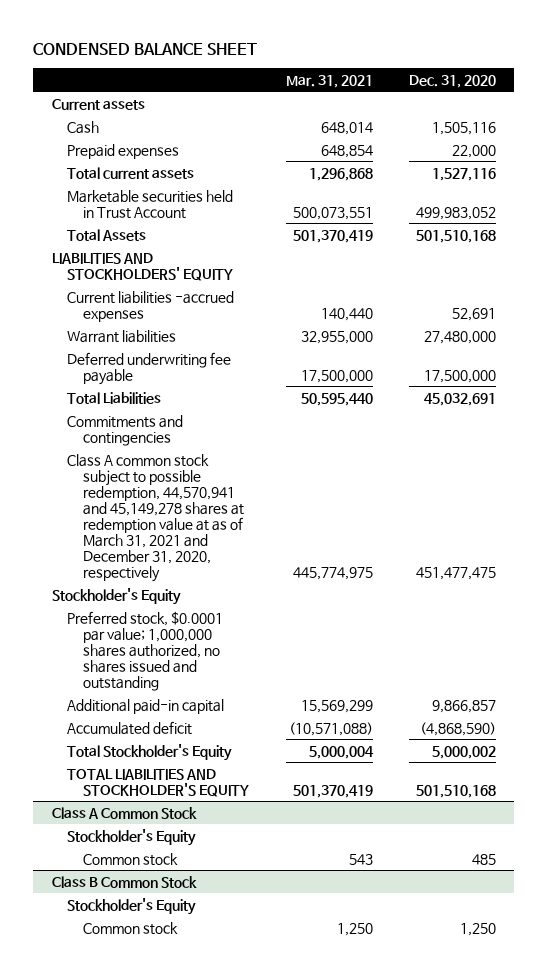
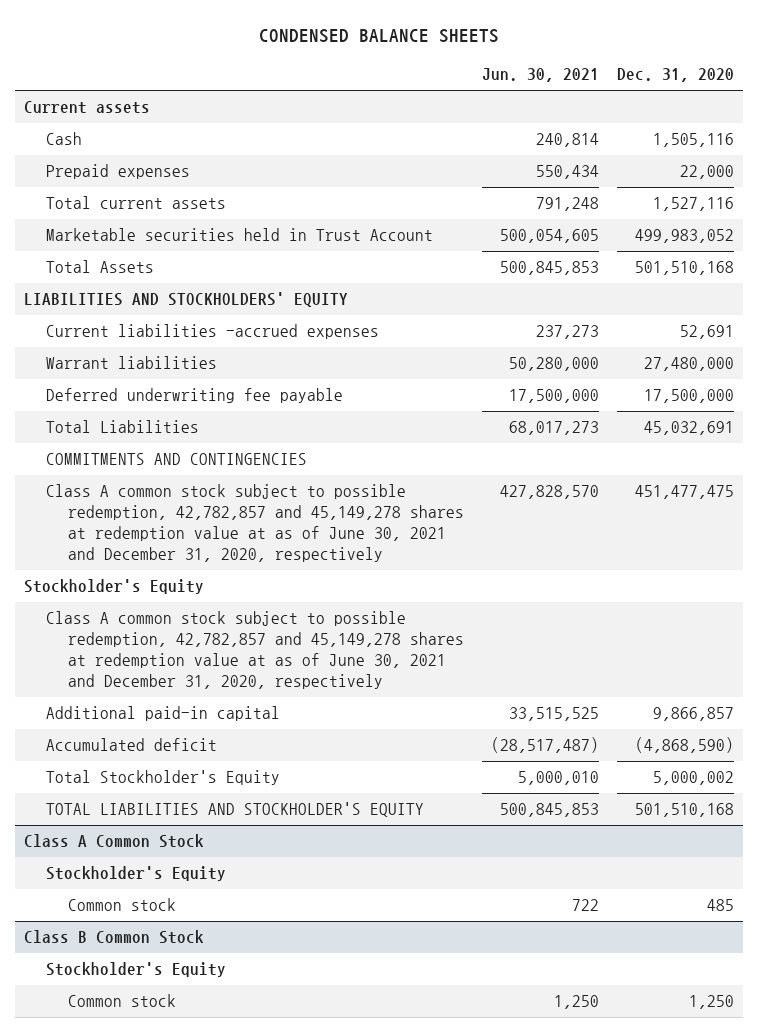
[33,42,258,55] CONDENSED BALANCE SHEET -> [259,29,500,44] CONDENSED BALANCE SHEETS
[285,74,373,88] Mar. 31, 2021 -> none
none -> [482,68,600,83] Jun. 30, 2021
[67,414,184,446] Commitments and contingencies -> [46,453,308,466] COMMITMENTS AND CONTINGENCIES
[67,453,245,582] Class A common stock subject to possible redemption, 44,570,941 and 45,149,278 shares at redemption value at as of March 31, 2021 and December 31, 2020, respectively -> [46,484,465,563] Class A common stock subject to possible redemption, 42,782,857 and 45,149,278 shares at redemption value at as of June 30, 2021 and December 31, 2020, respectively
[67,610,224,691] Preferred stock, $0.0001 par value; 1,000,000 shares authorized, no shares issued and outstanding -> [46,611,465,690] Class A common stock subject to possible redemption, 42,782,857 and 45,149,278 shares at redemption value at as of June 30, 2021 and December 31, 2020, respectively

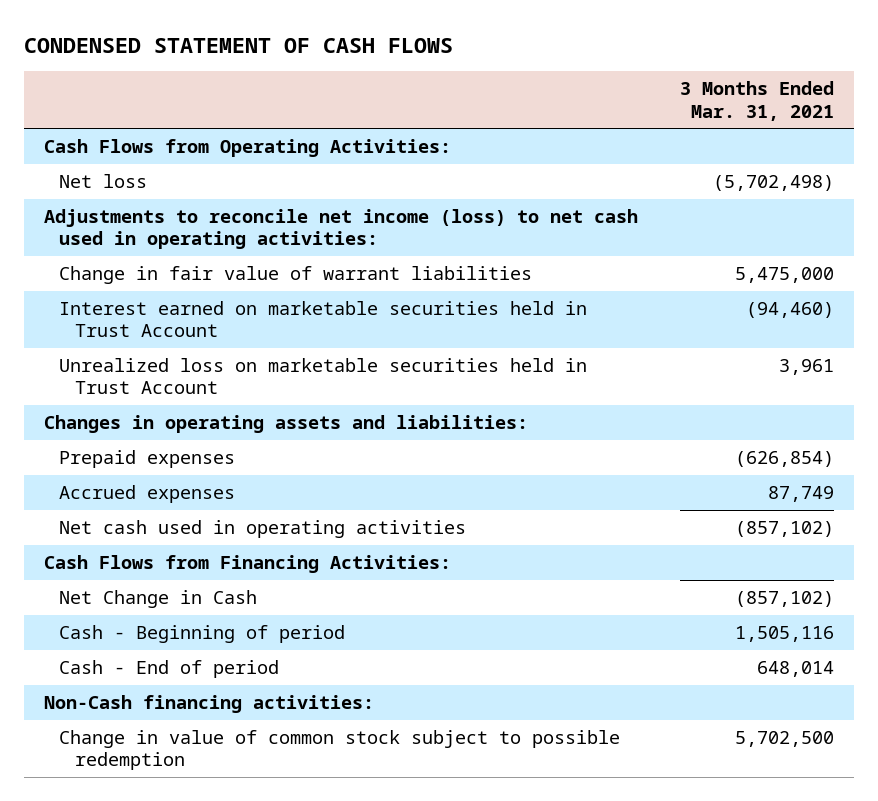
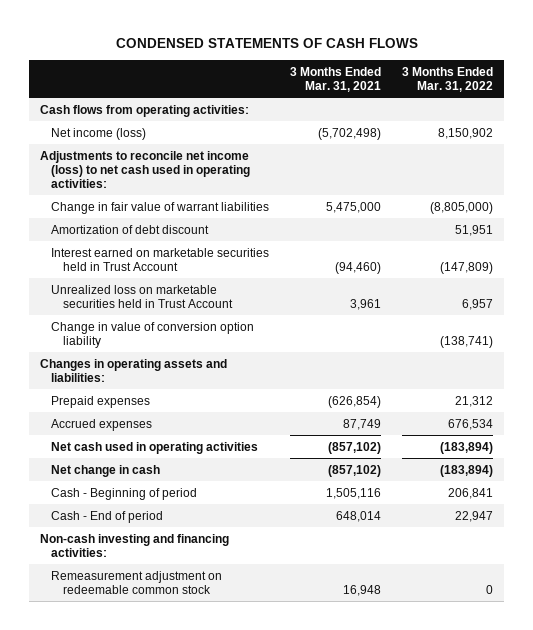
[23,37,453,53] CONDENSED STATEMENT OF CASH FLOWS -> [115,37,418,48] CONDENSED STATEMENTS OF CASH FLOWS
none -> [402,66,494,92] 3 Months Ended Mar. 31, 2022
[44,139,452,158] Cash Flows from Operating Activities: -> [39,104,249,117] Cash flows from operating activities:
[59,174,148,189] Net loss -> [51,127,147,140] Net income (loss)
none -> [51,224,210,234] Amortization of debt discount
none -> [51,321,255,348] Change in value of conversion option liability
[44,555,452,574] Cash Flows from Financing Activities: -> none
[59,590,258,609] Net Change in Cash -> [51,464,161,477] Net change in cash
[59,730,621,771] Change in value of common stock subject to possible redemption -> none
[44,695,375,714] Non-Cash financing activities: -> [39,533,229,557] Non-cash investing and financing activities:
none -> [51,570,223,594] Remeasurement adjustment on redeemable common stock

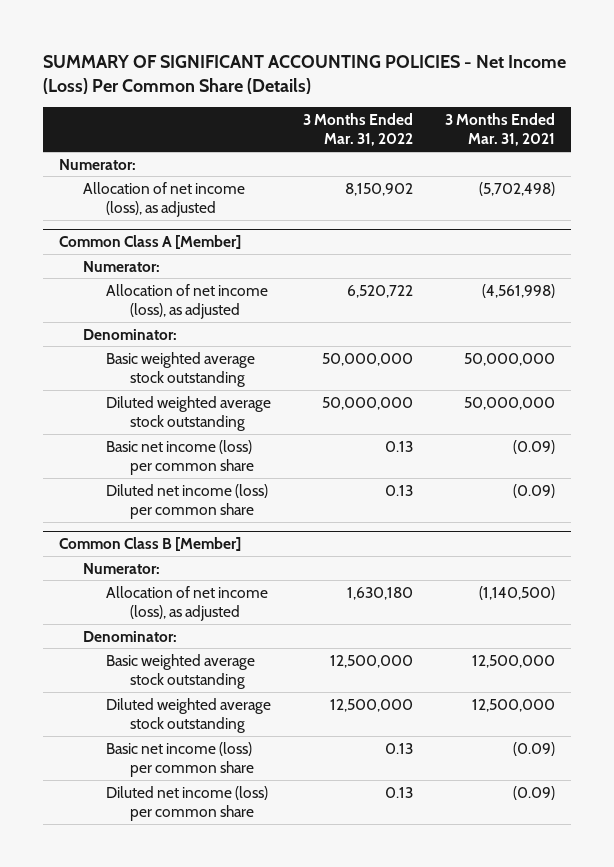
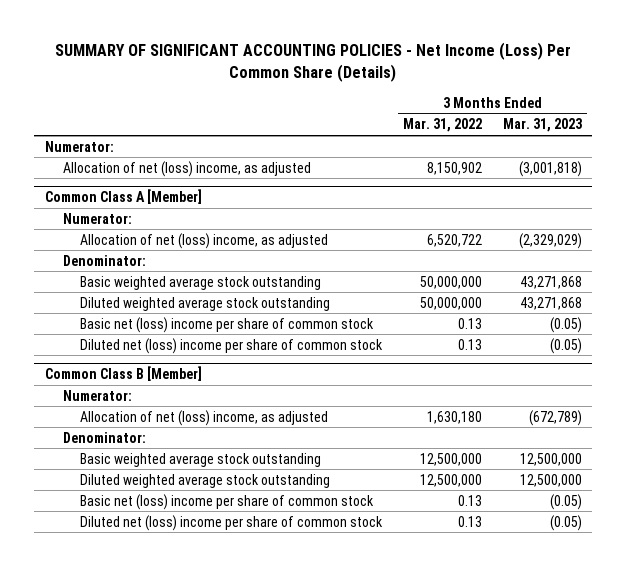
[445,112,556,147] 3 Months Ended Mar. 31, 2021 -> none
none -> [502,118,582,133] Mar. 31, 2023
[82,181,245,218] Allocation of net income (loss), as adjusted -> [62,160,311,177] Allocation of net (loss) income, as adjusted
[106,283,269,320] Allocation of net income (loss), as adjusted -> [80,232,329,249] Allocation of net (loss) income, as adjusted
[106,439,254,476] Basic net income (loss) per common share -> [80,316,375,333] Basic net (loss) income per share of common stock
[106,483,269,520] Diluted net income (loss) per common share -> [80,337,384,354] Diluted net (loss) income per share of common stock
[106,585,269,622] Allocation of net income (loss), as adjusted -> [80,409,329,426] Allocation of net (loss) income, as adjusted
[106,741,254,778] Basic net income (loss) per common share -> [80,493,375,510] Basic net (loss) income per share of common stock
[106,785,269,822] Diluted net income (loss) per common share -> [80,514,384,531] Diluted net (loss) income per share of common stock

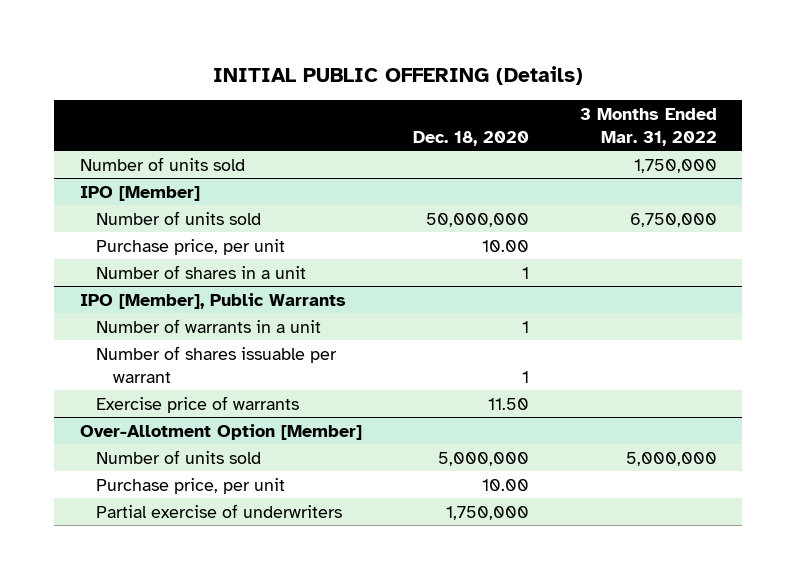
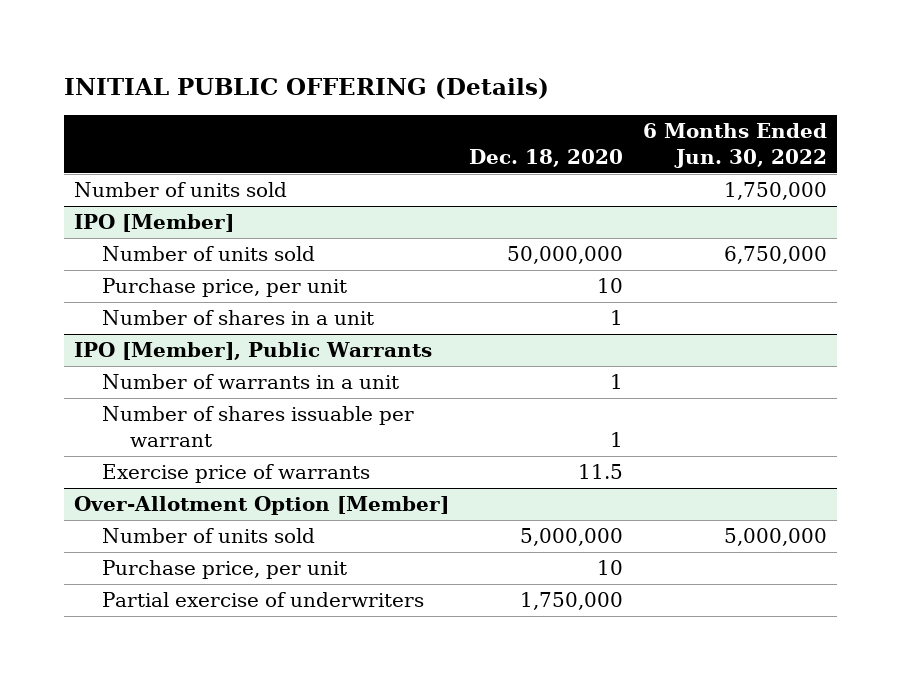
[579,108,717,146] 3 Months Ended Mar. 31, 2022 -> none
none -> [643,123,828,168] 6 Months Ended Jun. 30, 2022
[481,239,529,252] 10.00 -> [597,278,624,294] 10
[487,397,529,410] 11.50 -> [578,464,624,480] 11.5
[481,478,529,491] 10.00 -> [597,560,624,576] 10

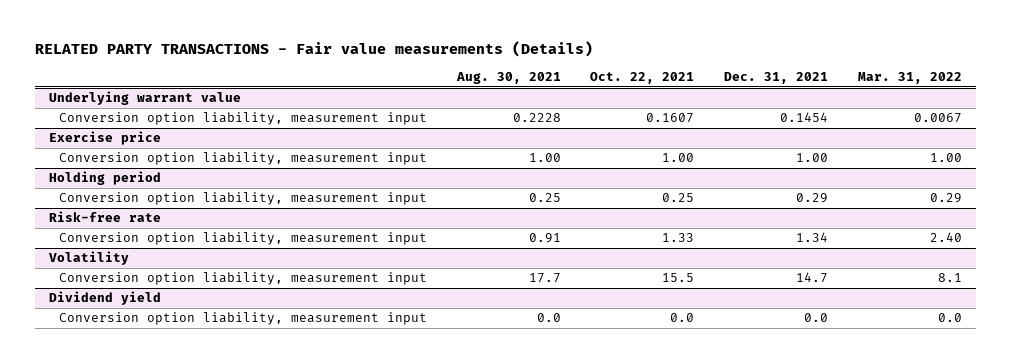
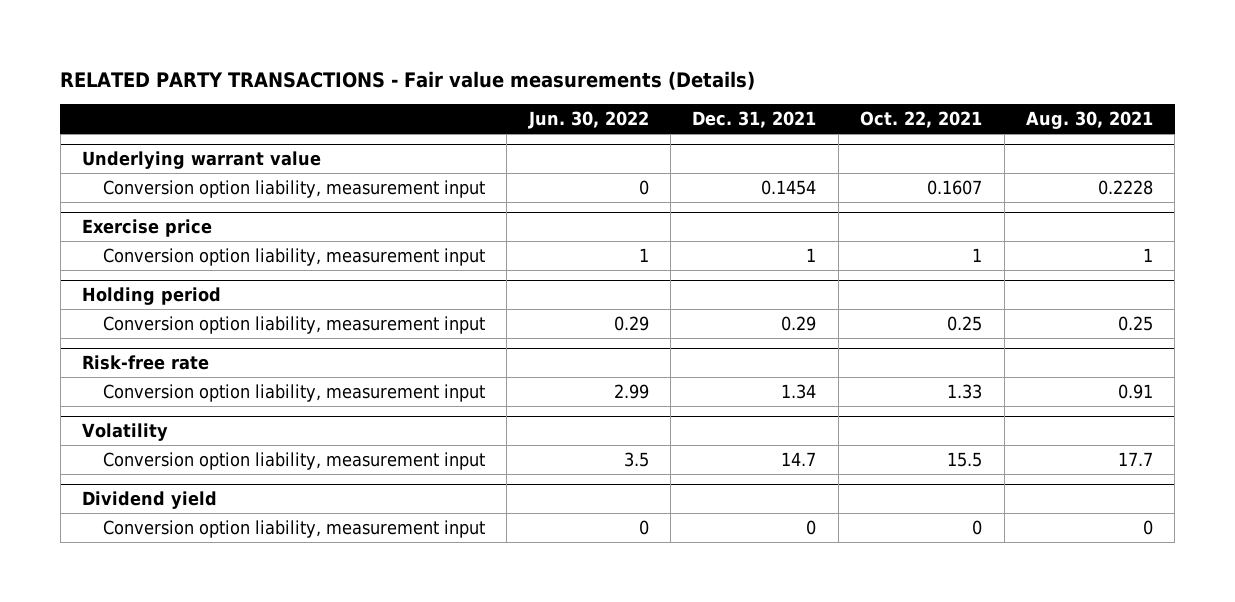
[857,72,962,85] Mar. 31, 2022 -> none
none -> [527,111,649,130] Jun. 30, 2022
[528,153,561,163] 1.00 -> [1143,247,1154,262] 1
[662,153,695,163] 1.00 -> [972,247,983,262] 1
[795,153,828,163] 1.00 -> [806,247,817,262] 1
[536,313,561,323] 0.0 -> [1143,519,1154,535] 0
[670,313,695,323] 0.0 -> [972,519,983,535] 0
[803,313,828,323] 0.0 -> [806,519,817,535] 0

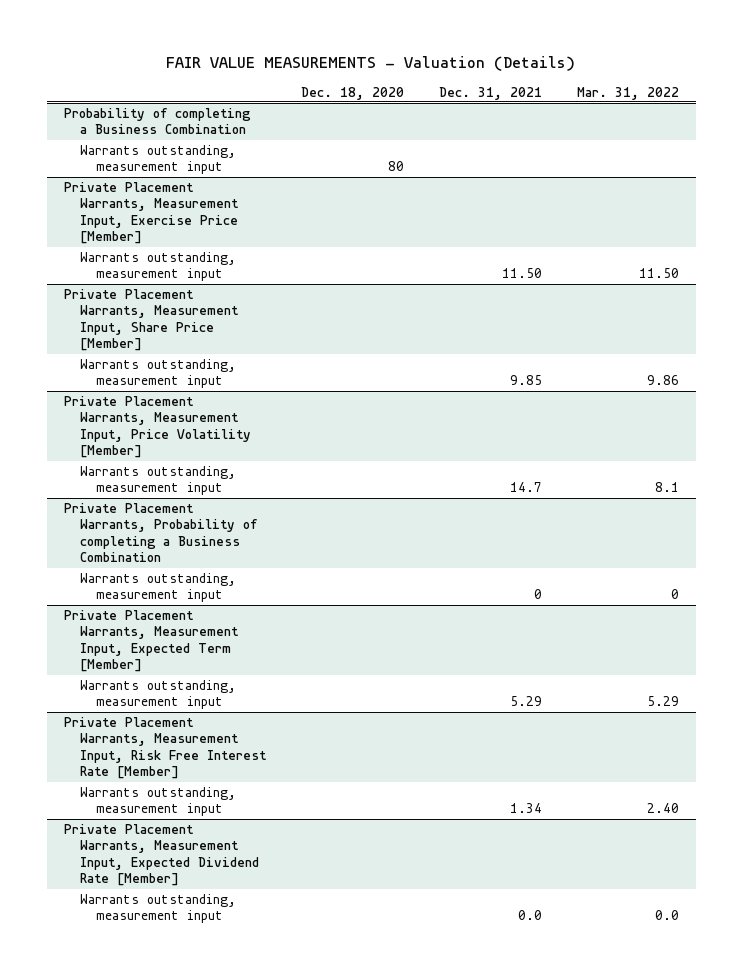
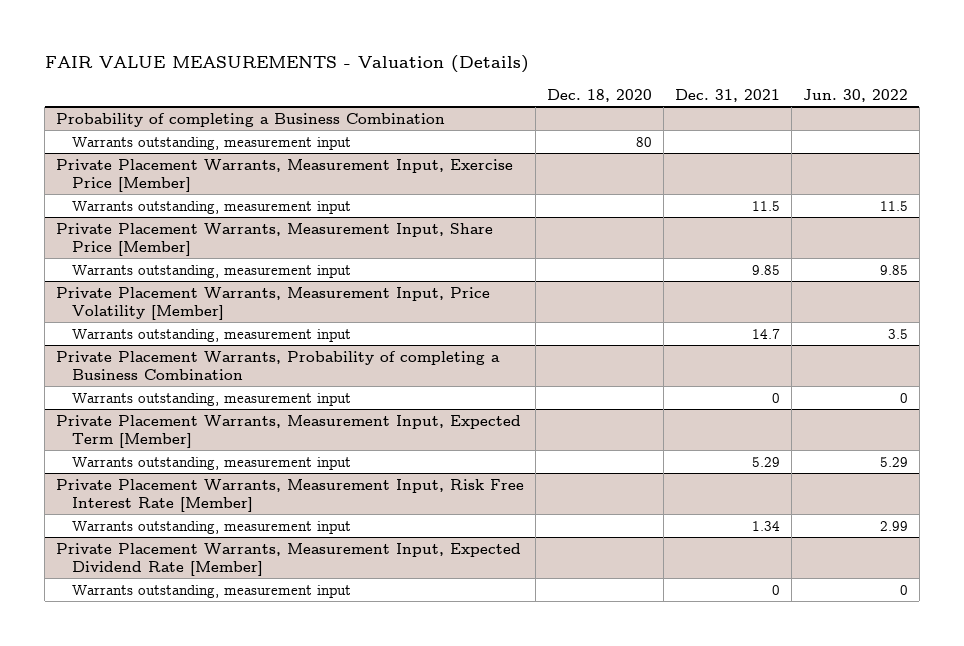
[576,86,679,100] Mar. 31, 2022 -> none
none -> [803,88,909,102] Jun. 30, 2022
[501,268,542,279] 11.50 -> [752,200,781,211] 11.5
[517,910,542,921] 0.0 -> [772,584,781,595] 0

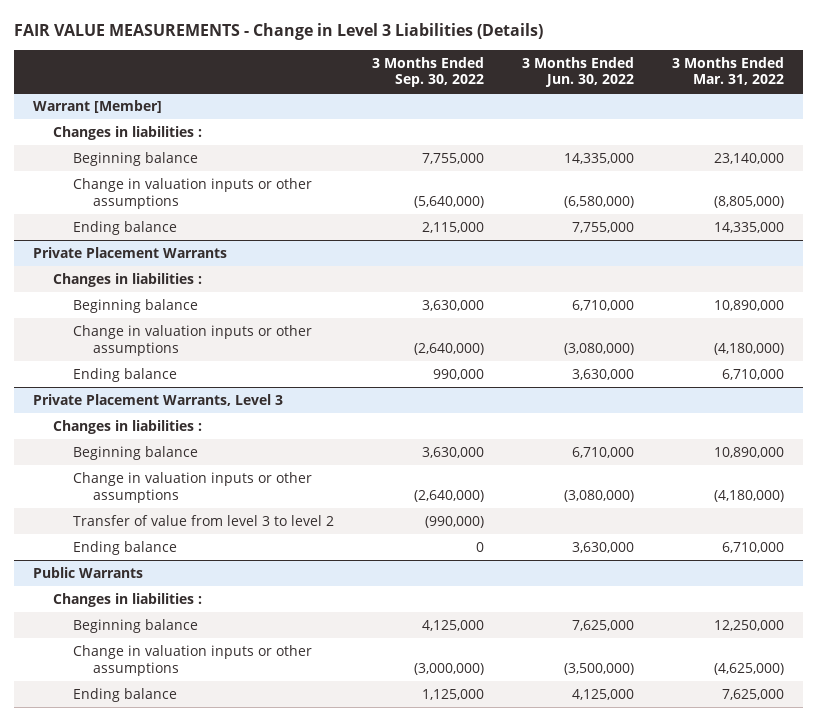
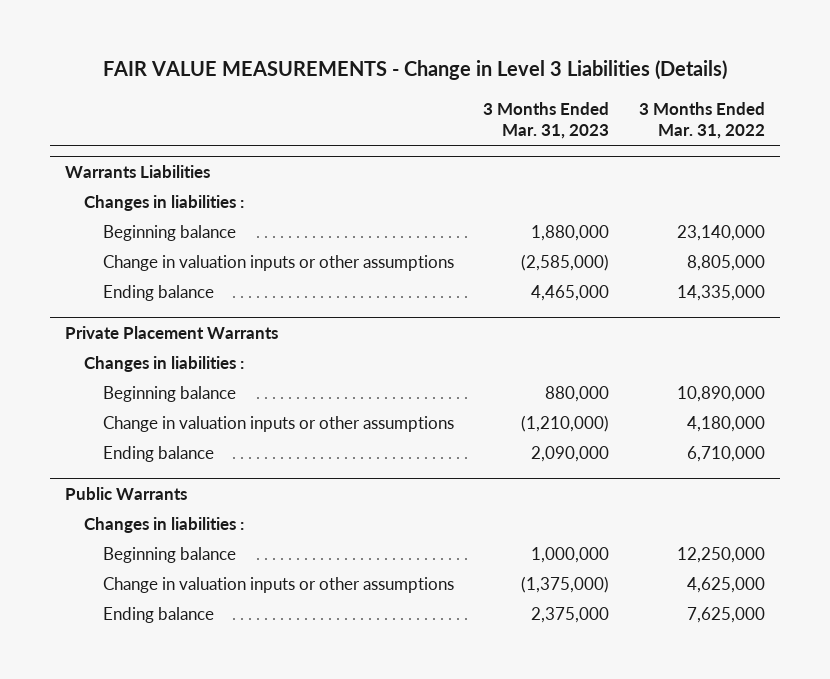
[371,56,484,88] 3 Months Ended Sep. 30, 2022 -> none
[521,56,634,88] 3 Months Ended Jun. 30, 2022 -> none
none -> [483,101,610,140] 3 Months Ended Mar. 31, 2023
[33,100,163,114] Warrant [Member] -> [65,164,211,178] Warrants Liabilities
[713,195,784,208] (8,805,000) -> [687,255,766,272] 8,805,000
[72,368,177,383] Ending balance -> none
[33,394,284,407] Private Placement Warrants, Level 3 -> none
[53,420,203,435] Changes in liabilities : -> none
[72,446,198,461] Beginning balance -> none
[72,472,312,503] Change in valuation inputs or other assumptions -> none
[72,515,334,527] Transfer of value from level 3 to level 2 -> none
[713,342,784,355] (4,180,000) -> [687,416,766,433] 4,180,000
[713,662,784,675] (4,625,000) -> [687,577,766,594] 4,625,000

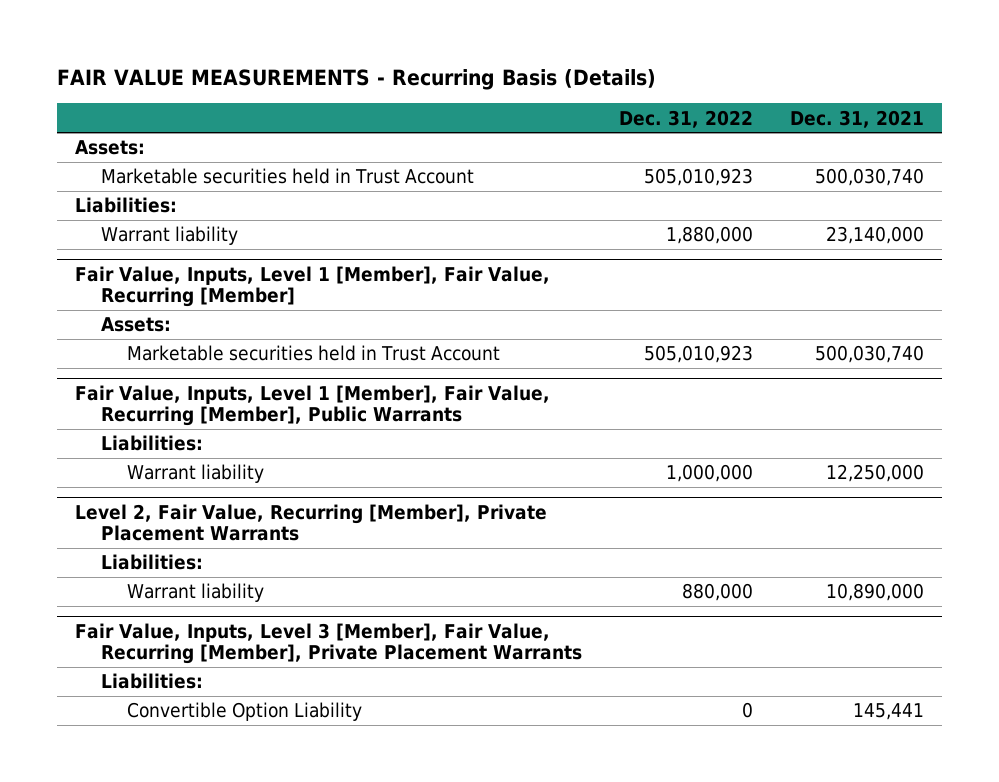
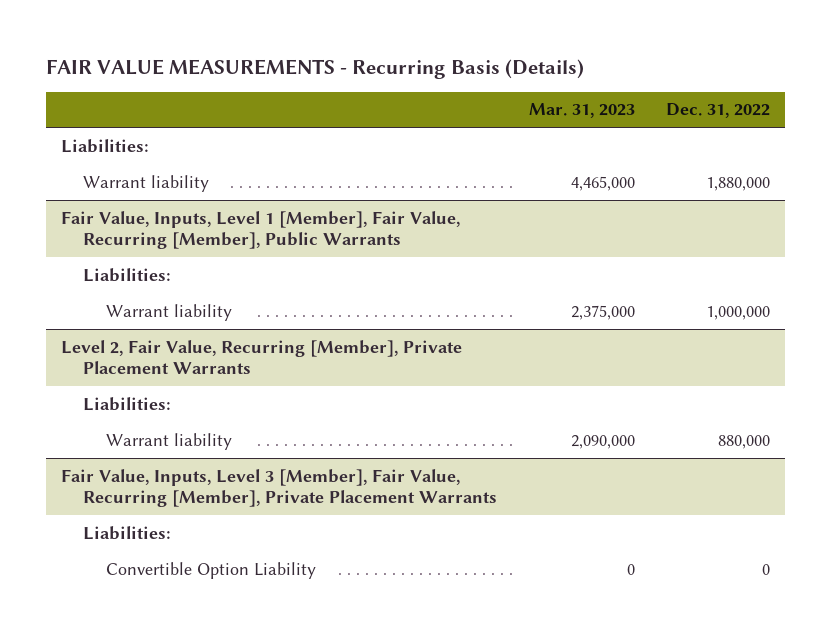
[789,109,924,128] Dec. 31, 2021 -> none
none -> [528,103,635,119] Mar. 31, 2023
[75,140,146,156] Assets: -> none
[100,168,474,185] Marketable securities held in Trust Account -> none
[75,265,551,308] Fair Value, Inputs, Level 1 [Member], Fair Value, Recurring [Member] -> none
[100,317,171,333] Assets: -> none
[126,345,500,362] Marketable securities held in Trust Account -> none

